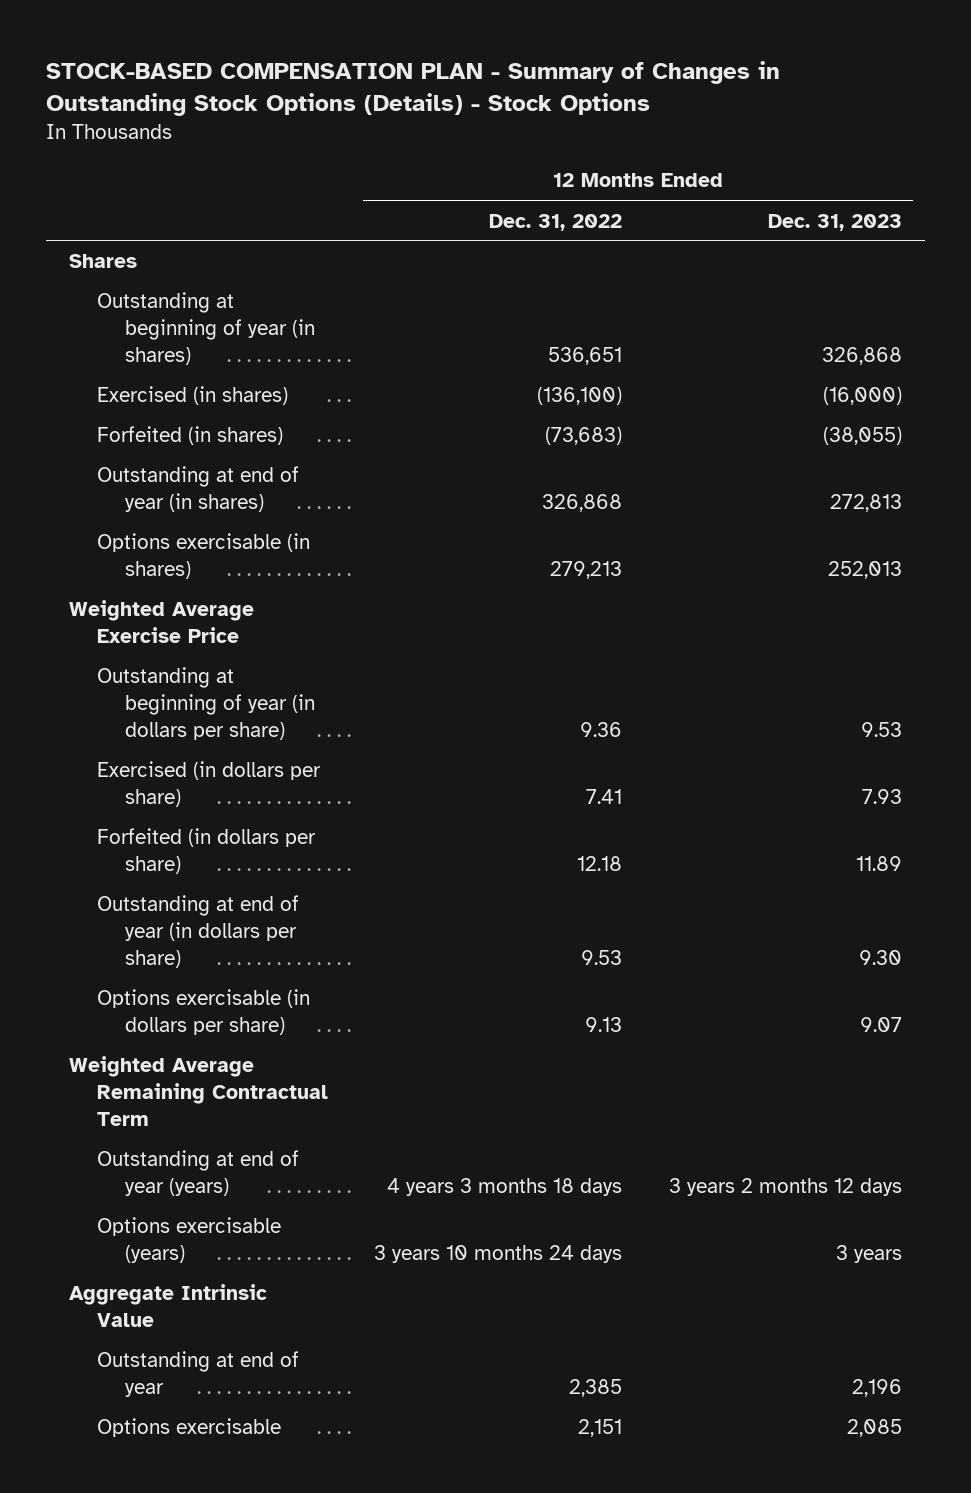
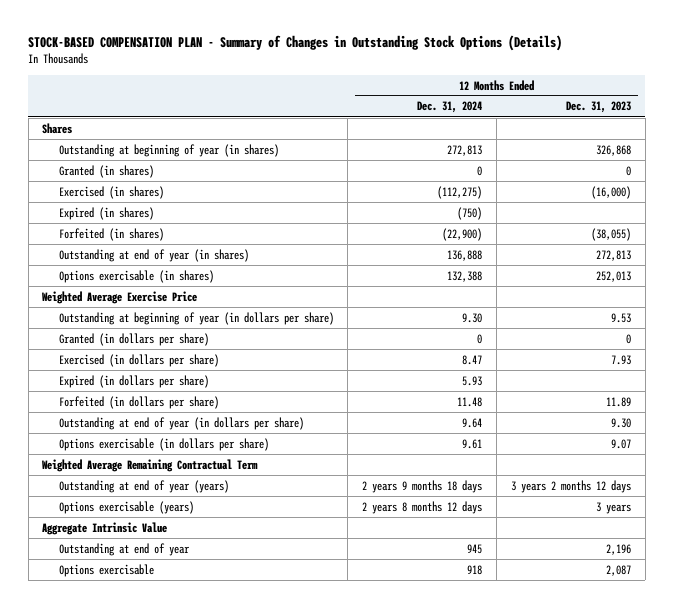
[46,60,781,117] STOCK-BASED COMPENSATION PLAN - Summary of Changes in Outstanding Stock Options (Details) - Stock Options -> [28,34,563,51] STOCK-BASED COMPENSATION PLAN - Summary of Changes in Outstanding Stock Options (Details)
[489,213,623,231] Dec. 31, 2022 -> none
none -> [417,101,483,114] Dec. 31, 2024
none -> [58,164,154,178] Granted (in shares)
none -> [58,206,154,220] Expired (in shares)
none -> [58,332,209,346] Granted (in dollars per share)
none -> [58,374,209,388] Expired (in dollars per share)
[846,1419,902,1438] 2,085 -> [605,564,631,576] 2,087

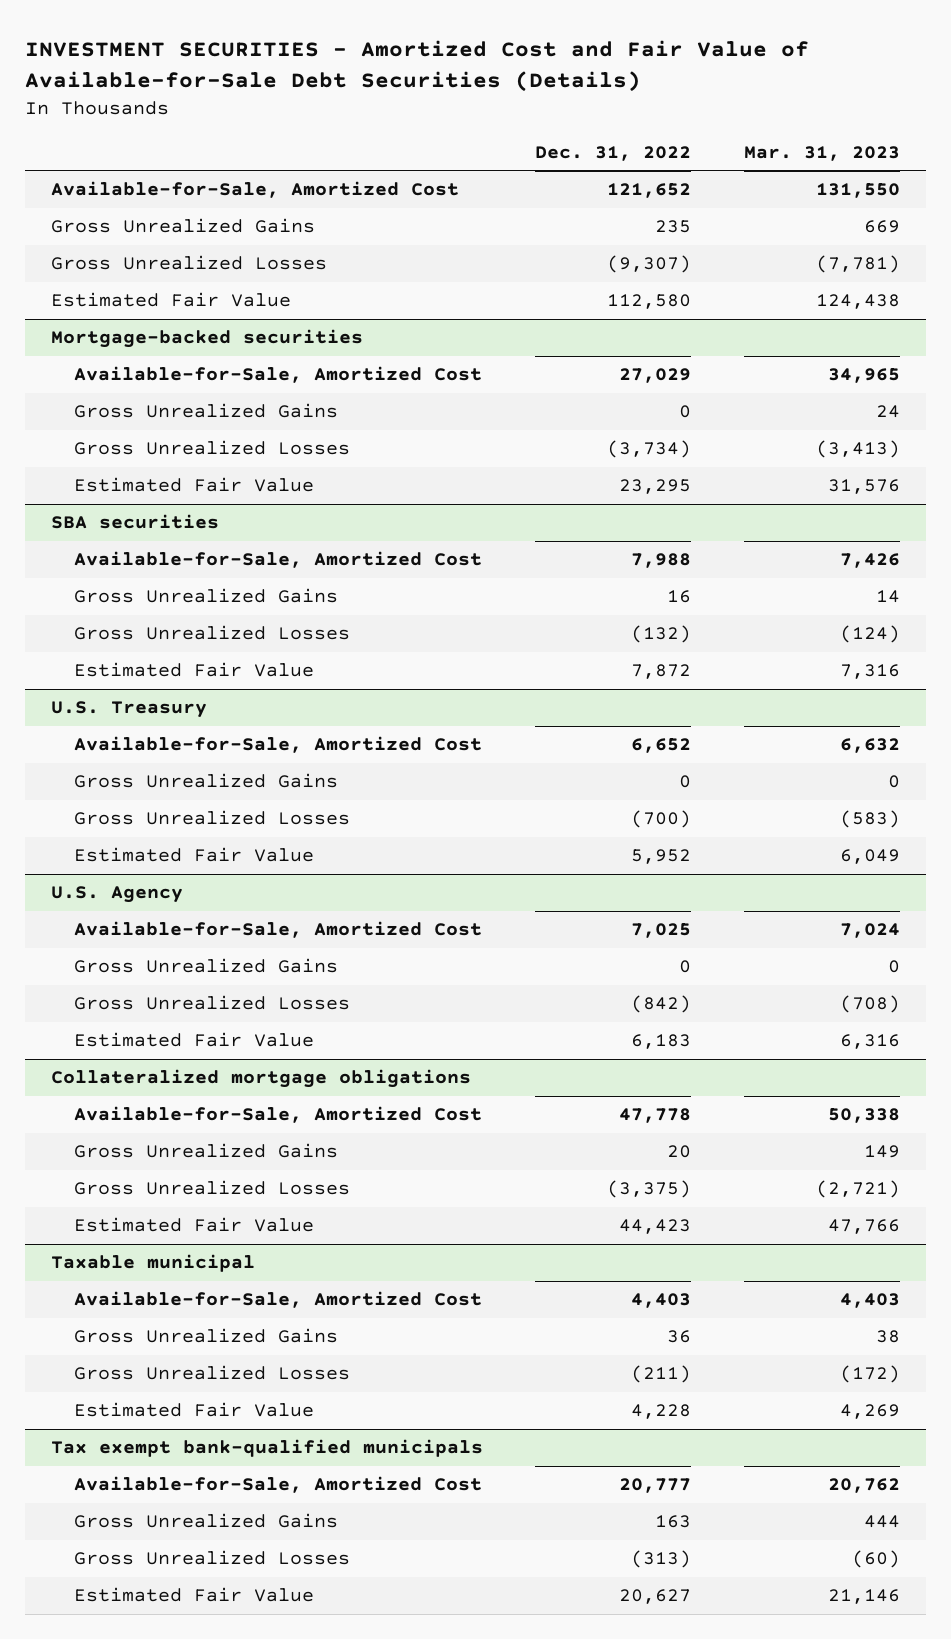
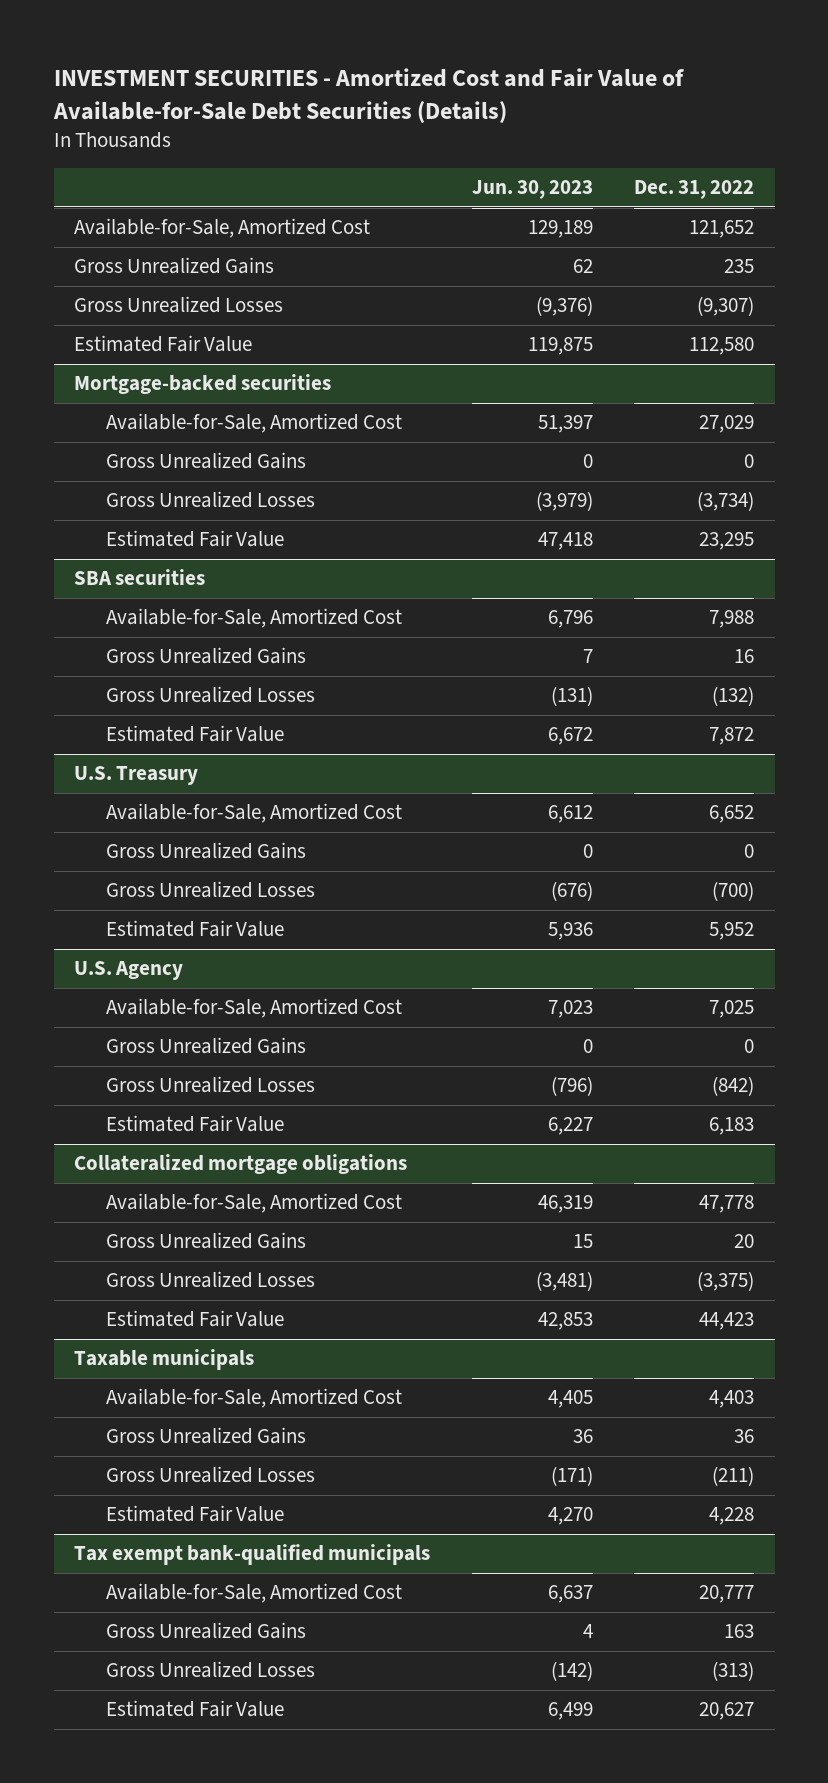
[743,145,900,161] Mar. 31, 2023 -> none
none -> [471,180,593,200] Jun. 30, 2023
[50,1254,255,1273] Taxable municipal -> [74,1349,255,1371] Taxable municipals

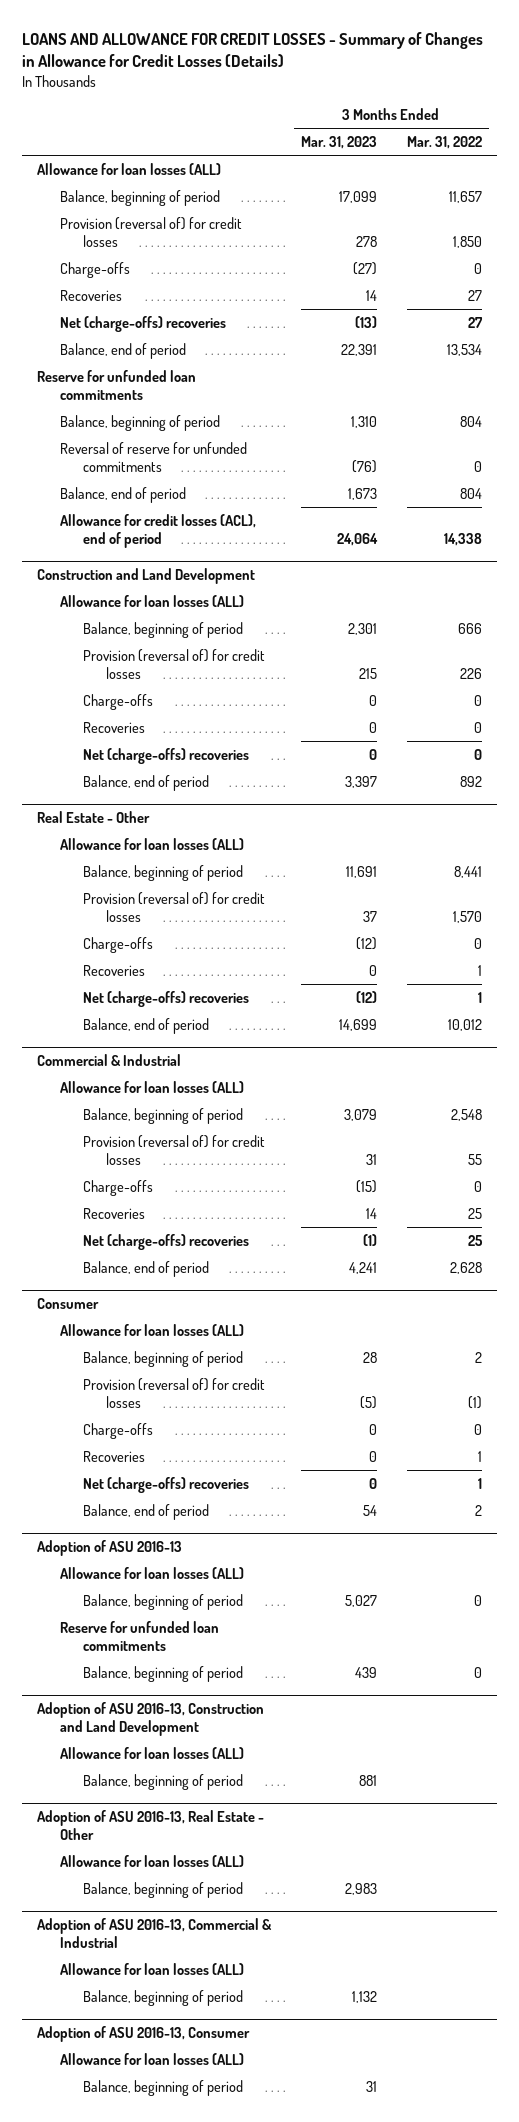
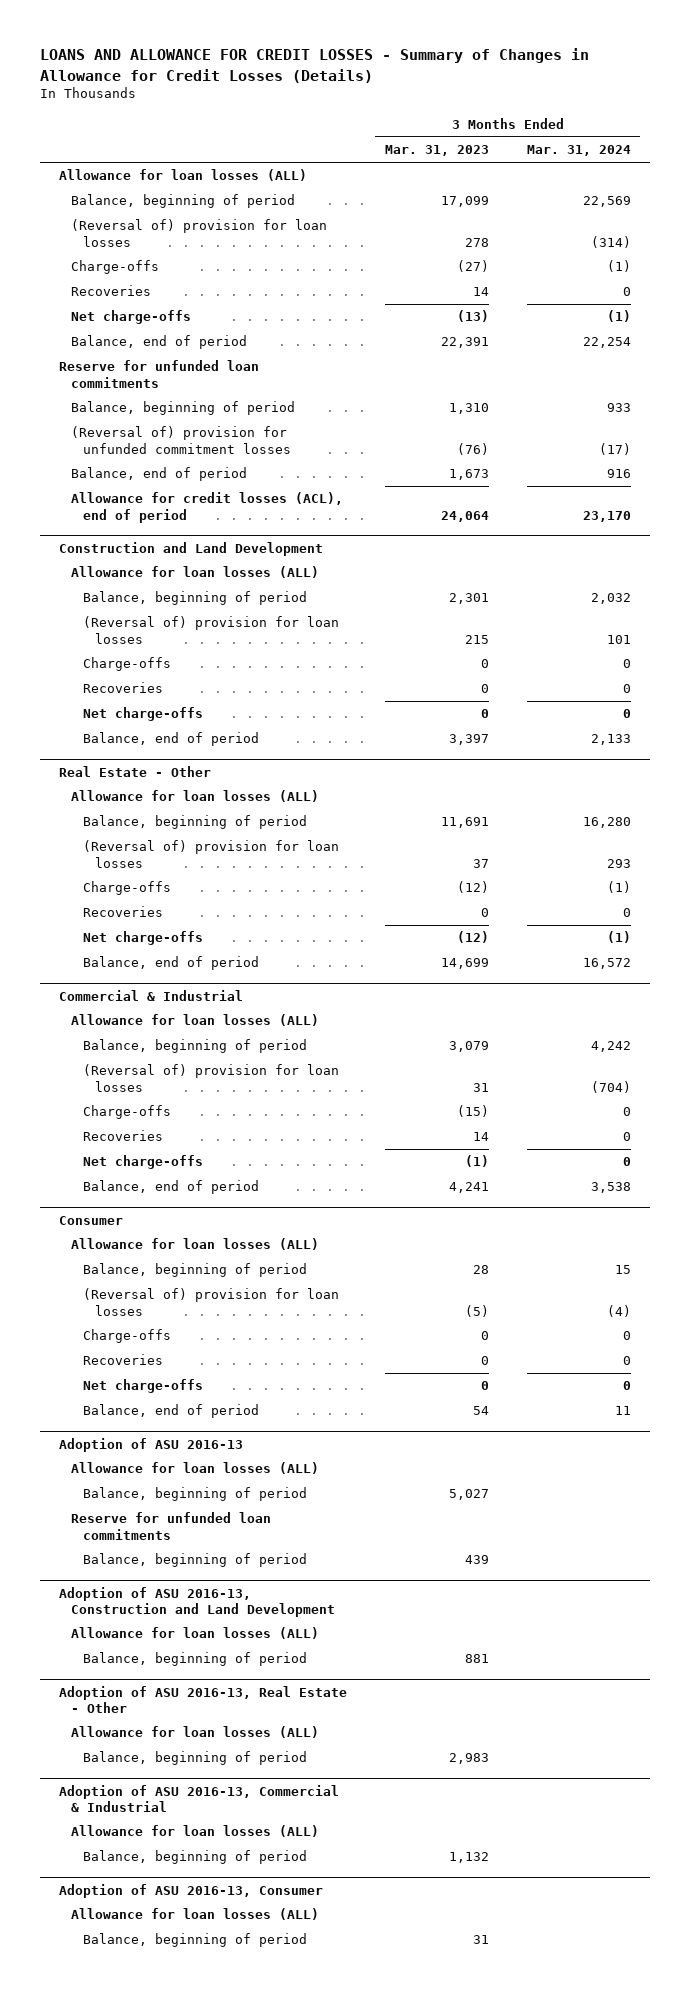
[406,136,482,150] Mar. 31, 2022 -> none
none -> [526,145,631,157] Mar. 31, 2024
[59,216,242,248] Provision (reversal of) for credit losses -> [70,219,327,247] (Reversal of) provision for loan losses
[59,315,226,332] Net (charge-offs) recoveries -> [70,310,191,325] Net charge-offs
[59,441,247,473] Reversal of reserve for unfunded commitments -> [70,426,291,454] (Reversal of) provision for unfunded commitment losses
[82,648,265,680] Provision (reversal of) for credit losses -> [82,616,339,644] (Reversal of) provision for loan losses
[82,747,249,764] Net (charge-offs) recoveries -> [82,707,203,722] Net charge-offs
[82,891,265,923] Provision (reversal of) for credit losses -> [82,840,339,868] (Reversal of) provision for loan losses
[82,990,249,1007] Net (charge-offs) recoveries -> [82,931,203,946] Net charge-offs
[82,1134,265,1166] Provision (reversal of) for credit losses -> [82,1064,339,1092] (Reversal of) provision for loan losses
[82,1233,249,1250] Net (charge-offs) recoveries -> [82,1155,203,1170] Net charge-offs
[82,1377,265,1409] Provision (reversal of) for credit losses -> [82,1288,339,1316] (Reversal of) provision for loan losses
[82,1476,249,1493] Net (charge-offs) recoveries -> [82,1379,203,1394] Net charge-offs

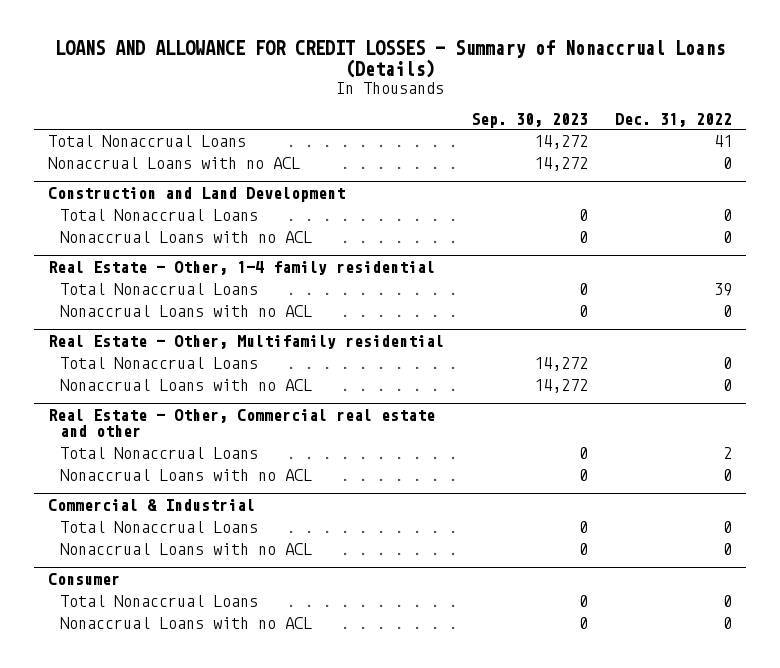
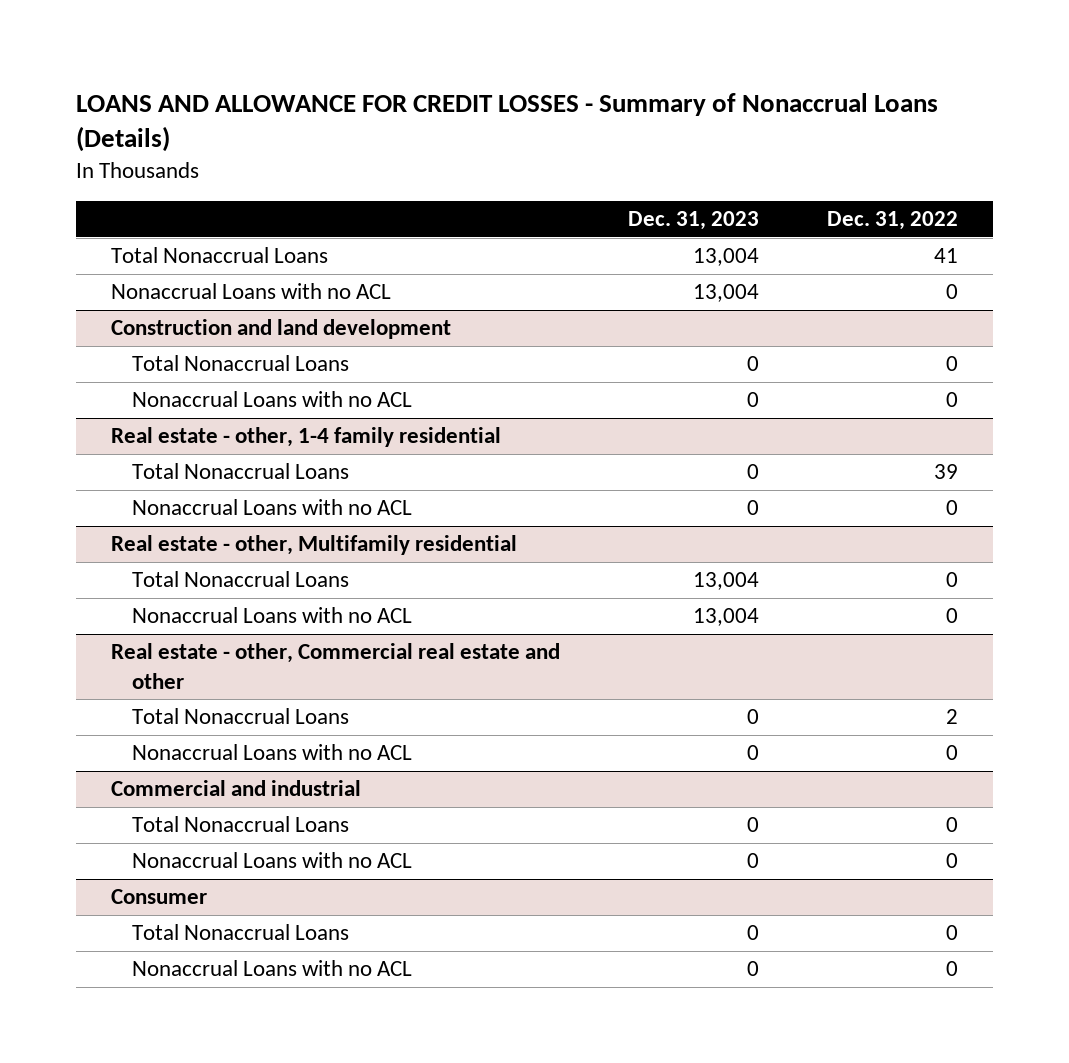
[471,112,589,128] Sep. 30, 2023 -> none
none -> [628,211,760,231] Dec. 31, 2023
[47,187,345,203] Construction and Land Development -> [110,319,451,340] Construction and land development
[47,261,435,276] Real Estate - Other, 1-4 family residential -> [110,427,501,448] Real estate - other, 1-4 family residential
[47,335,444,350] Real Estate - Other, Multifamily residential -> [110,535,517,556] Real estate - other, Multifamily residential
[47,409,435,437] Real Estate - Other, Commercial real estate and other -> [110,643,560,689] Real estate - other, Commercial real estate and other
[47,499,255,512] Commercial & Industrial -> [110,780,361,797] Commercial and industrial

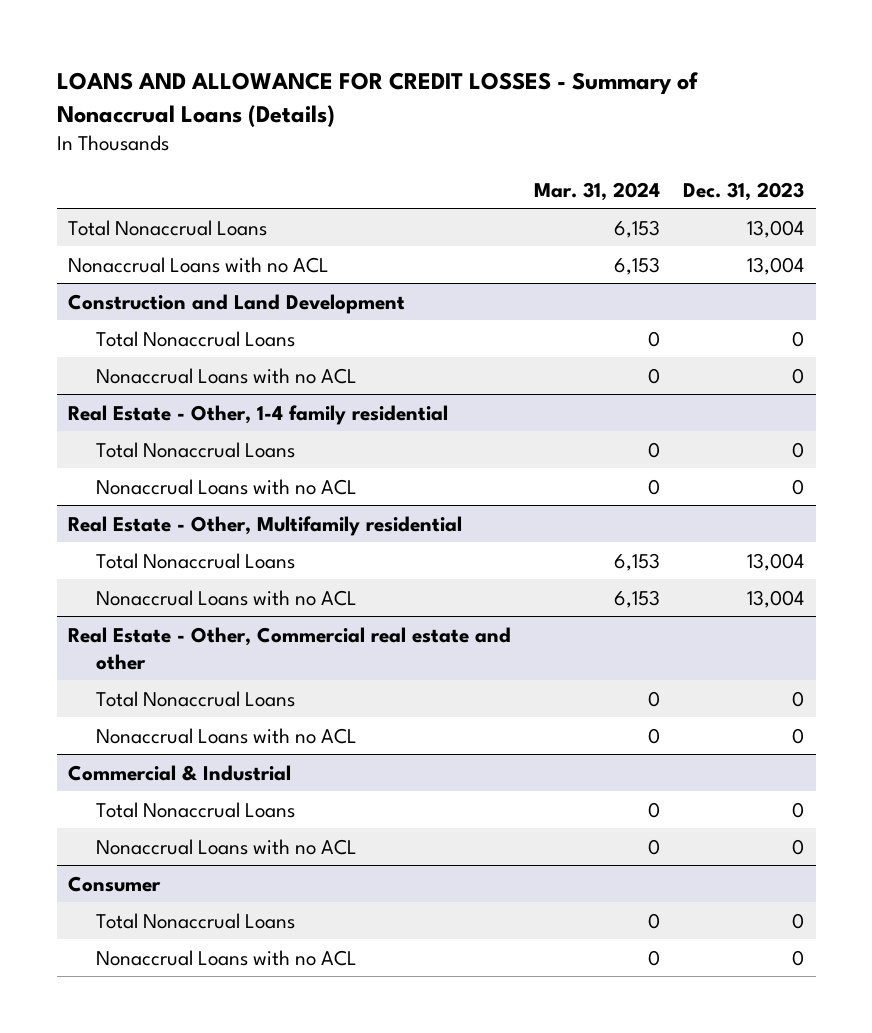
[827,211,959,231] Dec. 31, 2022 -> none
none -> [534,181,661,201] Mar. 31, 2024
[110,319,451,340] Construction and land development -> [68,293,406,314] Construction and Land Development
[110,427,501,448] Real estate - other, 1-4 family residential -> [68,404,449,425] Real Estate - Other, 1-4 family residential
[110,535,517,556] Real estate - other, Multifamily residential -> [68,515,463,536] Real Estate - Other, Multifamily residential
[110,643,560,689] Real estate - other, Commercial real estate and other -> [68,626,512,670] Real Estate - Other, Commercial real estate and other
[110,780,361,797] Commercial and industrial -> [68,764,292,781] Commercial & Industrial

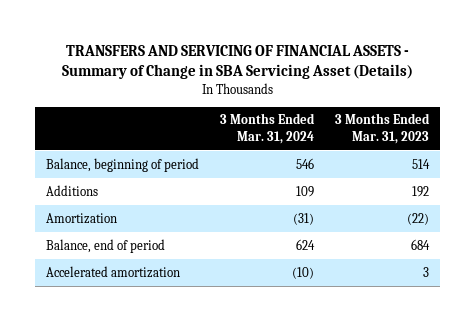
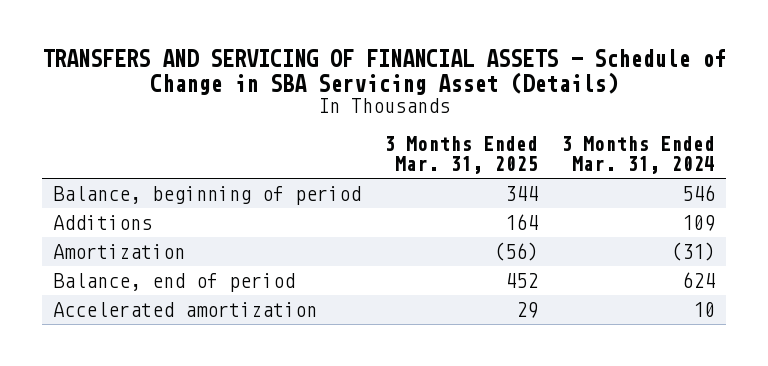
[61,44,413,79] TRANSFERS AND SERVICING OF FINANCIAL ASSETS - Summary of Change in SBA Servicing Asset (Details) -> [42,48,727,95] TRANSFERS AND SERVICING OF FINANCIAL ASSETS - Schedule of Change in SBA Servicing Asset (Details)
[335,113,431,145] 3 Months Ended Mar. 31, 2023 -> none
none -> [384,136,539,174] 3 Months Ended Mar. 31, 2025
[292,266,315,279] (10) -> [692,301,715,317] 10

